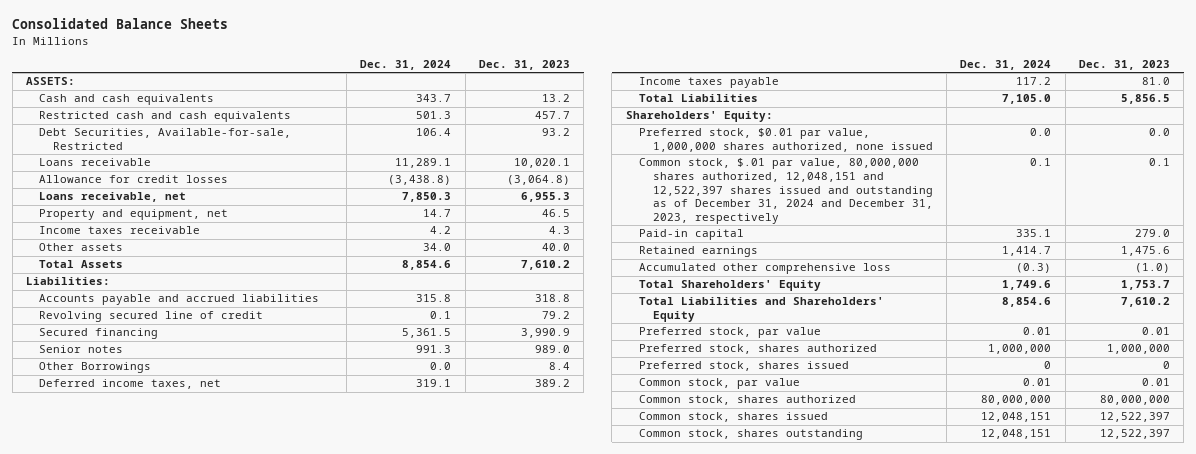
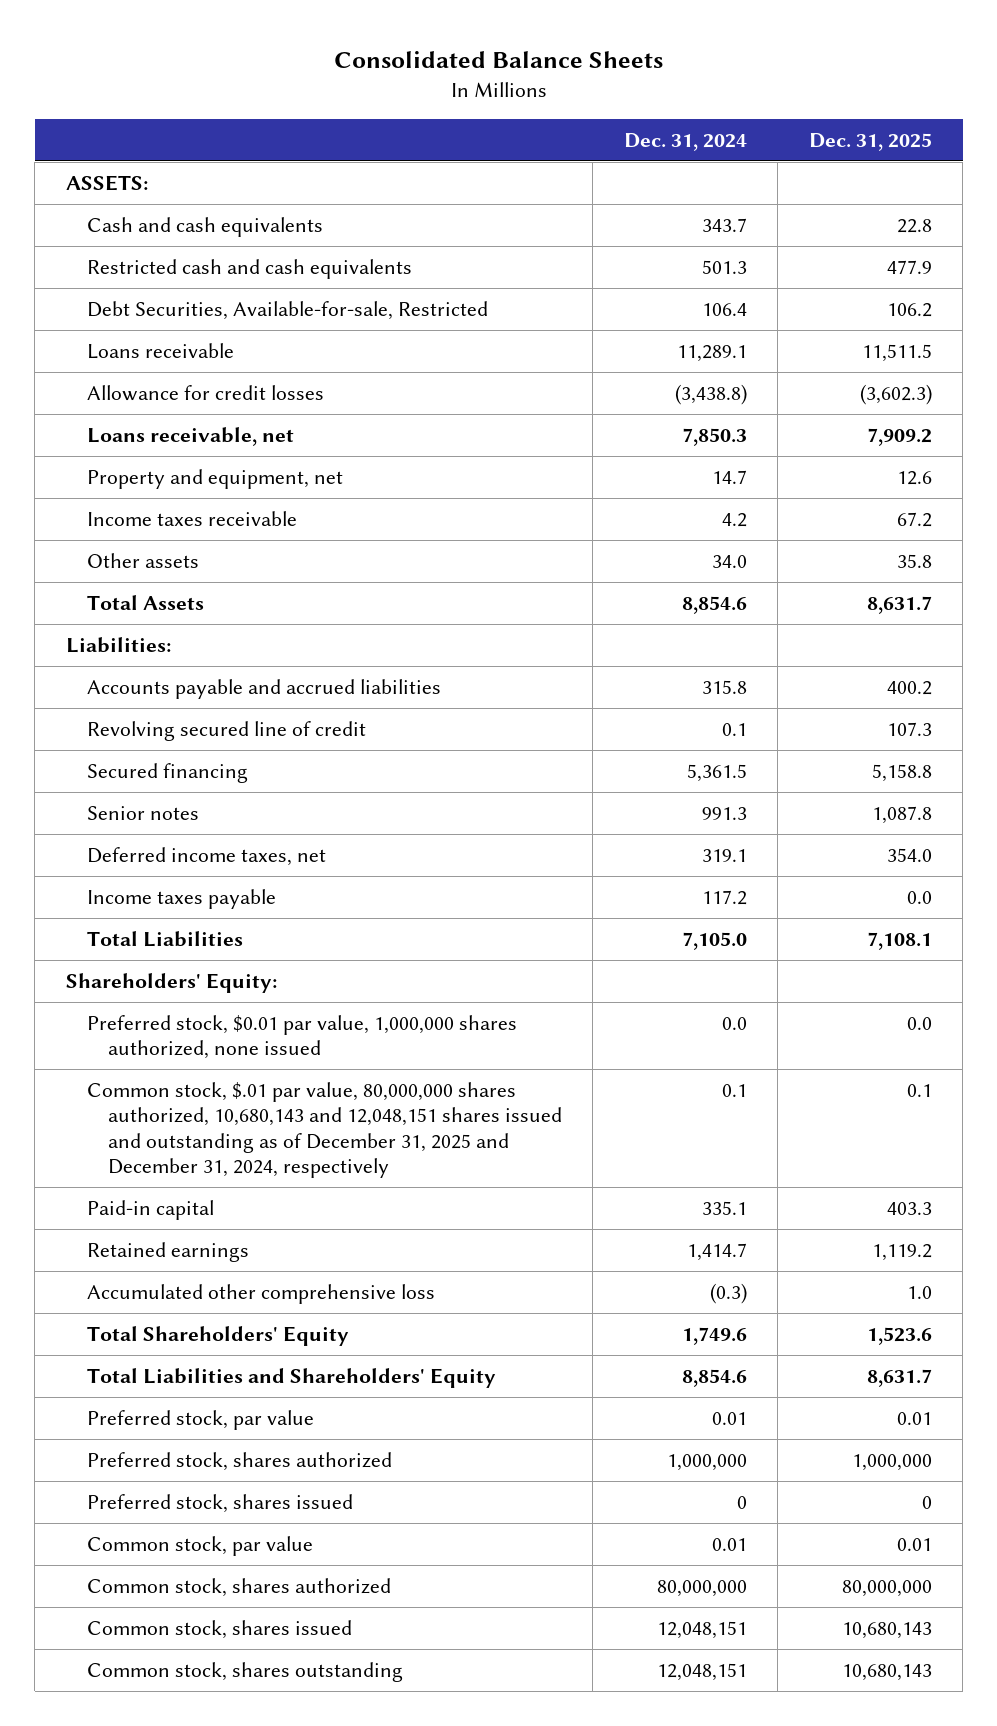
[479,60,571,71] Dec. 31, 2023 -> none
none -> [808,133,932,152] Dec. 31, 2025
[39,362,152,374] Other Borrowings -> none
[639,158,933,225] Common stock, $.01 par value, 80,000,000 shares authorized, 12,048,151 and 12,522,397 shares issued and outstanding as of December 31, 2024 and December 31, 2023, respectively -> [86,1081,563,1179] Common stock, $.01 par value, 80,000,000 shares authorized, 10,680,143 and 12,048,151 shares issued and outstanding as of December 31, 2025 and December 31, 2024, respectively

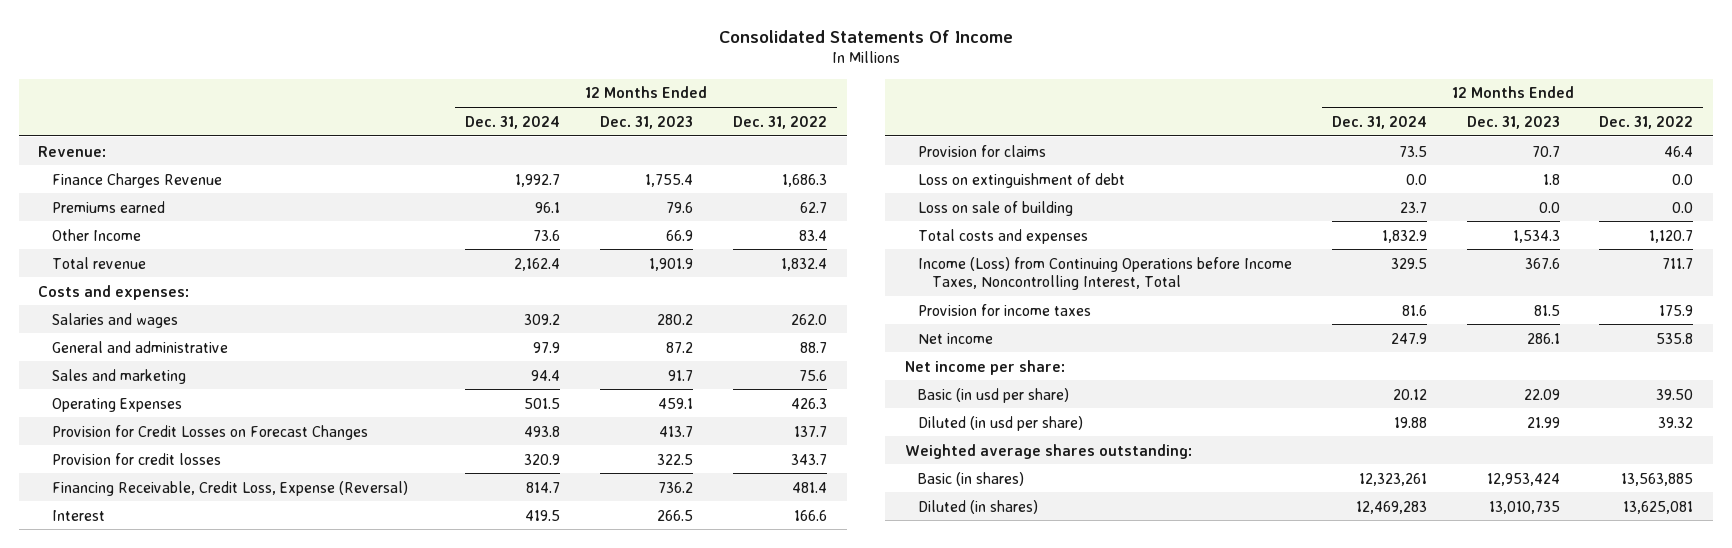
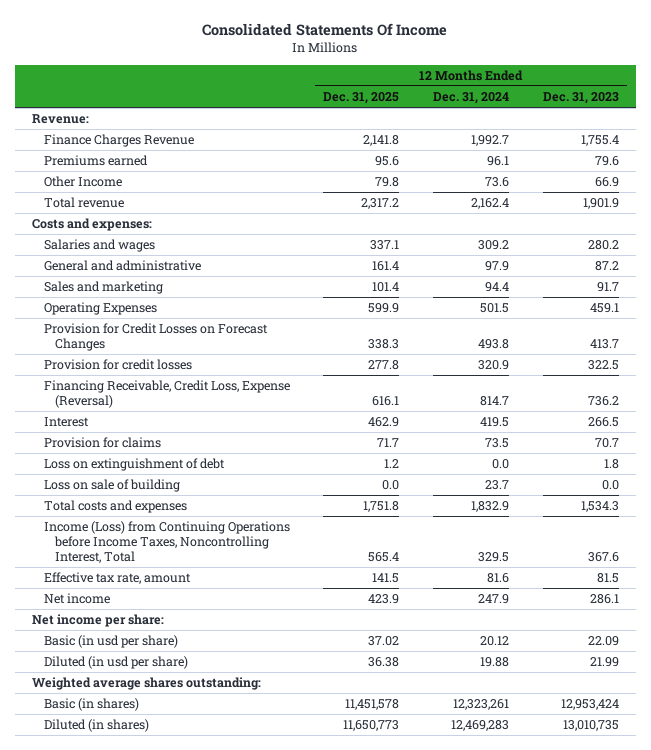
[732,115,827,129] Dec. 31, 2022 -> none
none -> [323,92,400,105] Dec. 31, 2025
[918,303,1092,316] Provision for income taxes -> [43,572,191,585] Effective tax rate, amount

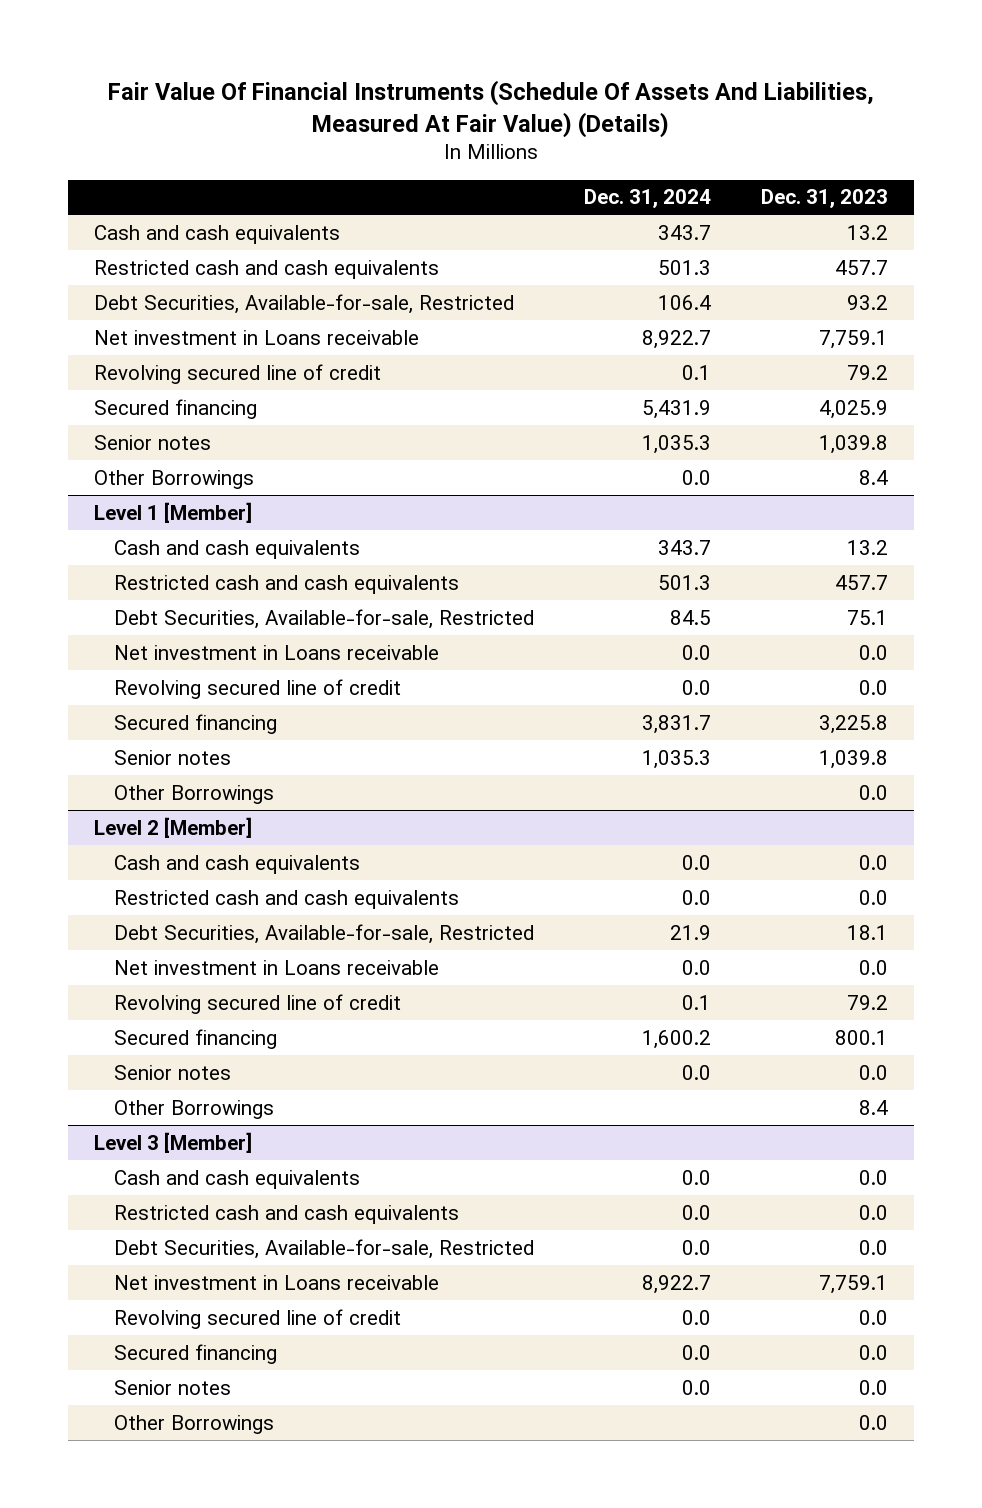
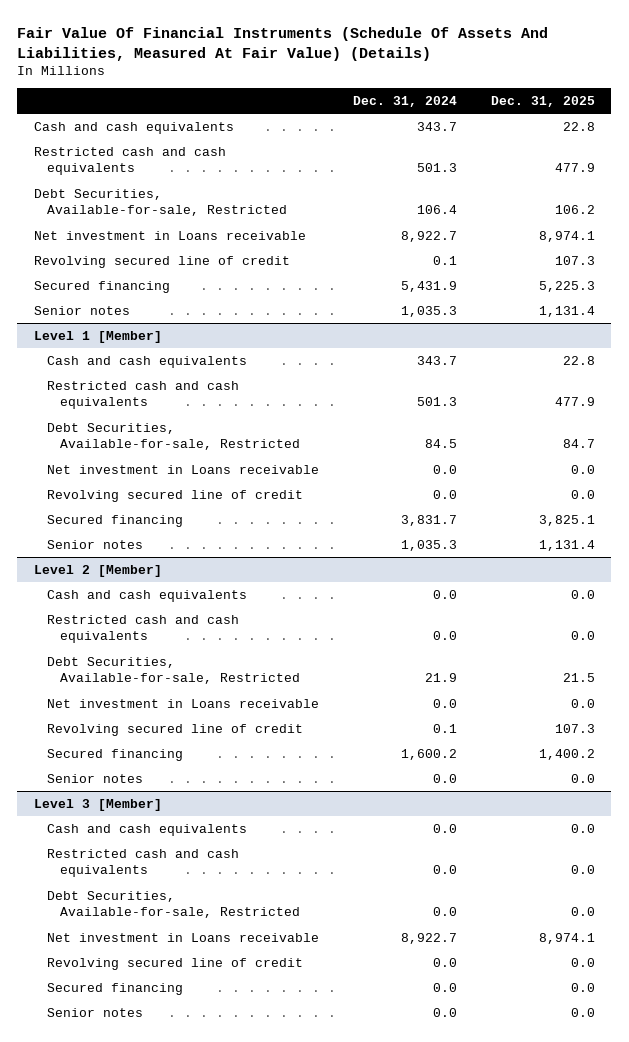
[761,189,889,209] Dec. 31, 2023 -> none
none -> [490,96,595,108] Dec. 31, 2025
[93,469,254,489] Other Borrowings -> none
[113,784,274,804] Other Borrowings -> none
[113,1099,274,1119] Other Borrowings -> none
[113,1414,274,1434] Other Borrowings -> none

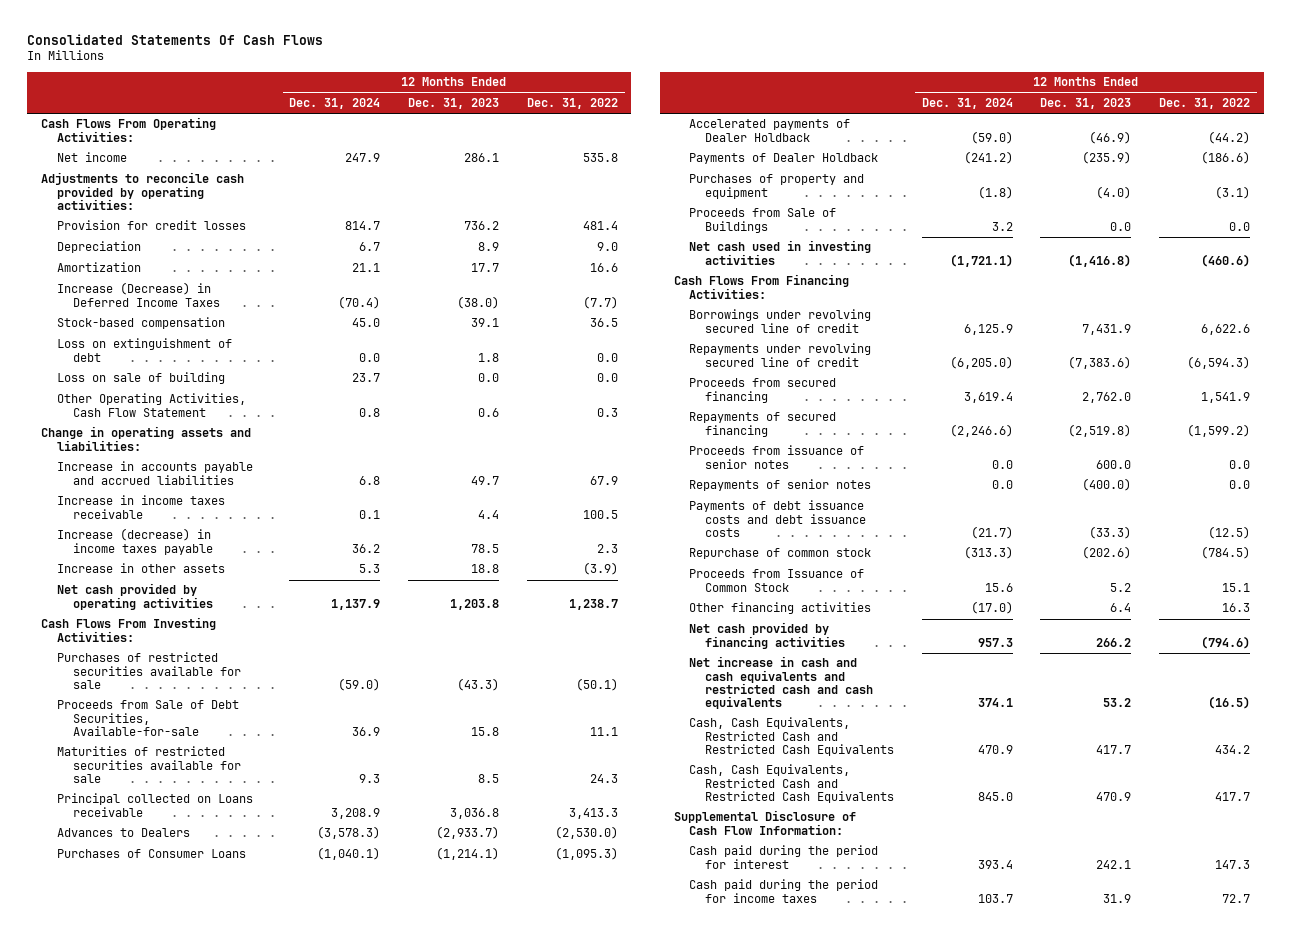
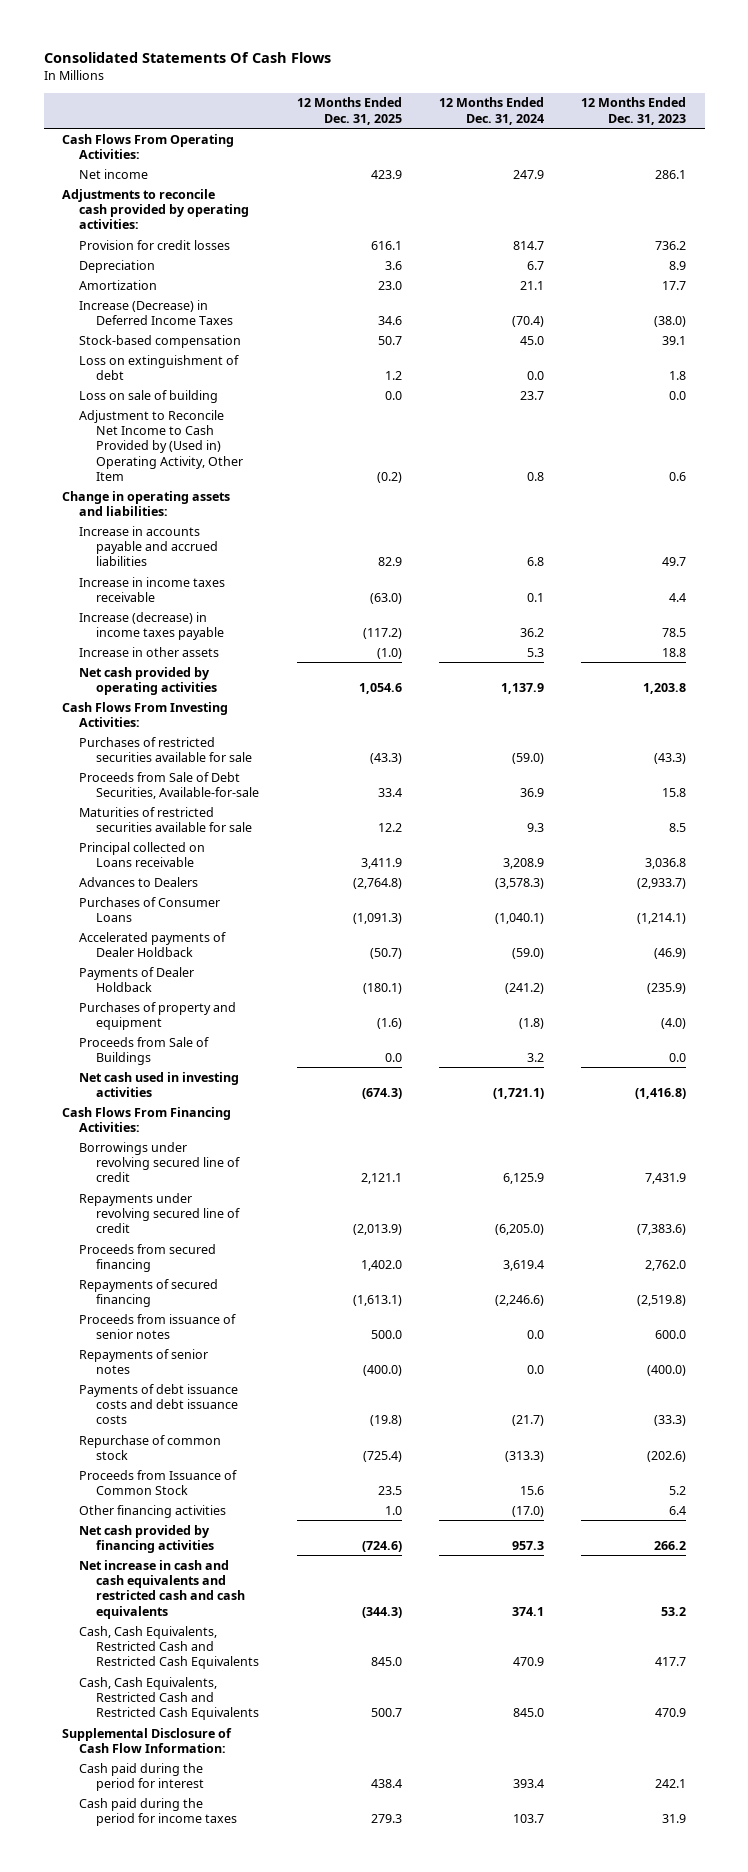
[526,97,618,109] Dec. 31, 2022 -> none
none -> [296,97,402,125] 12 Months Ended Dec. 31, 2025
[57,393,247,417] Other Operating Activities, Cash Flow Statement -> [79,409,244,481] Adjustment to Reconcile Net Income to Cash Provided by (Used in) Operating Activity, Other Item

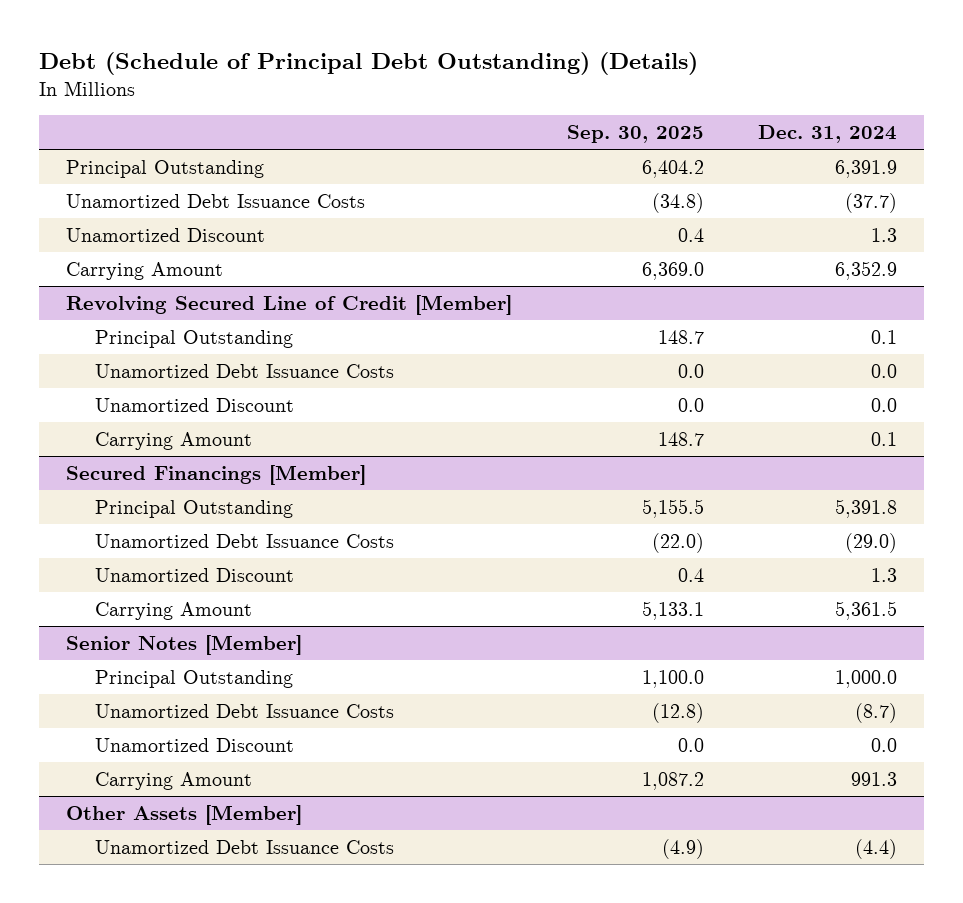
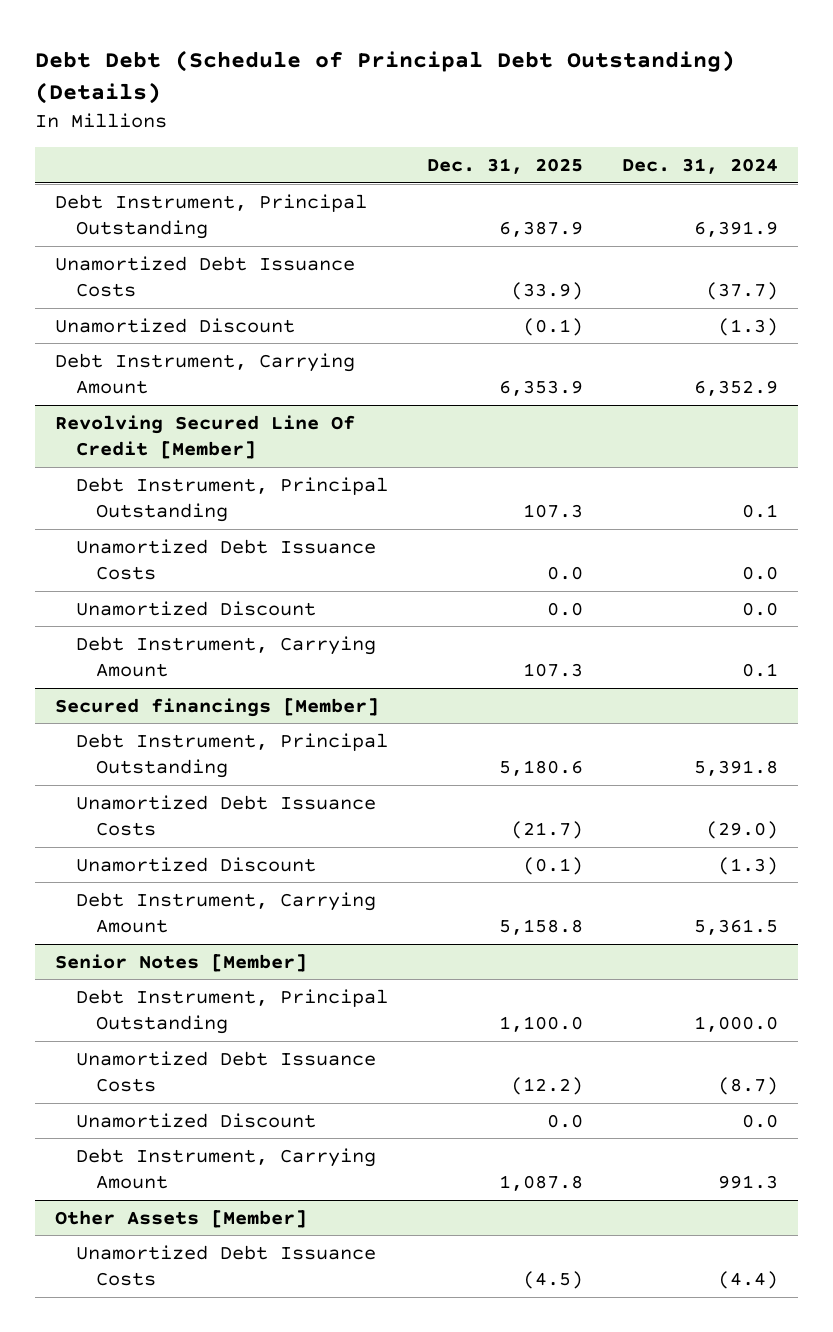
[39,52,699,76] Debt (Schedule of Principal Debt Outstanding) (Details) -> [35,50,736,105] Debt Debt (Schedule of Principal Debt Outstanding) (Details)
[566,125,704,144] Sep. 30, 2025 -> none
none -> [426,158,583,175] Dec. 31, 2025
[66,159,265,178] Principal Outstanding -> [54,193,367,240] Debt Instrument, Principal Outstanding
[871,227,898,242] 1.3 -> [718,317,779,336] (1.3)
[66,261,224,280] Carrying Amount -> [54,352,355,395] Debt Instrument, Carrying Amount
[66,294,513,315] Revolving Secured Line of Credit [Member] -> [54,414,355,460] Revolving Secured Line Of Credit [Member]
[94,329,293,348] Principal Outstanding -> [75,476,388,523] Debt Instrument, Principal Outstanding
[94,431,252,450] Carrying Amount -> [75,635,376,678] Debt Instrument, Carrying Amount
[66,464,367,485] Secured Financings [Member] -> [54,697,379,717] Secured financings [Member]
[94,499,293,518] Principal Outstanding -> [75,732,388,779] Debt Instrument, Principal Outstanding
[871,567,898,582] 1.3 -> [718,856,779,875] (1.3)
[94,601,252,620] Carrying Amount -> [75,891,376,934] Debt Instrument, Carrying Amount
[94,669,293,688] Principal Outstanding -> [75,988,388,1035] Debt Instrument, Principal Outstanding
[94,771,252,790] Carrying Amount -> [75,1147,376,1190] Debt Instrument, Carrying Amount

